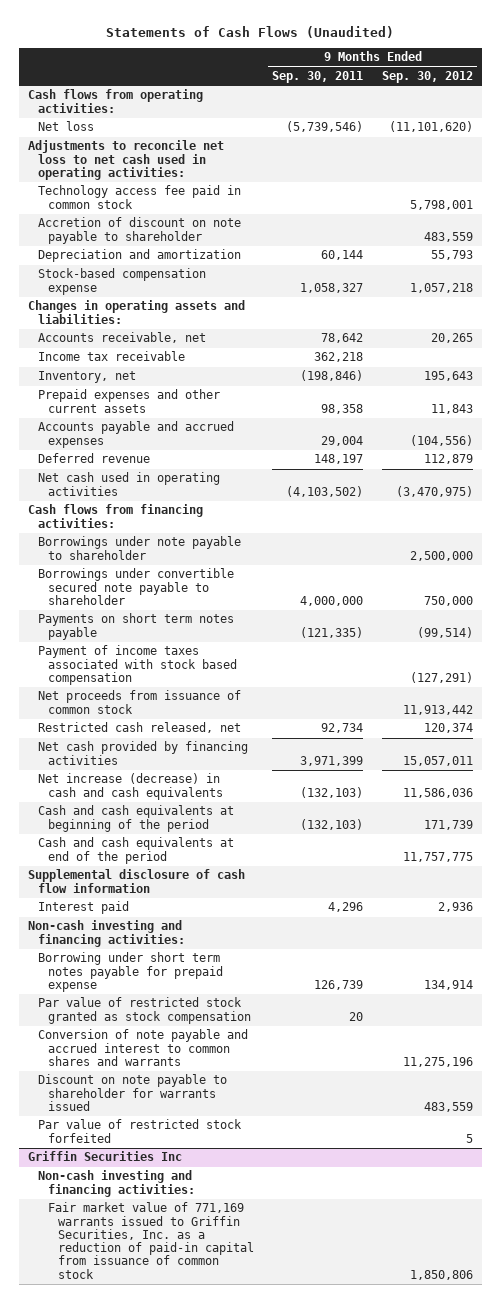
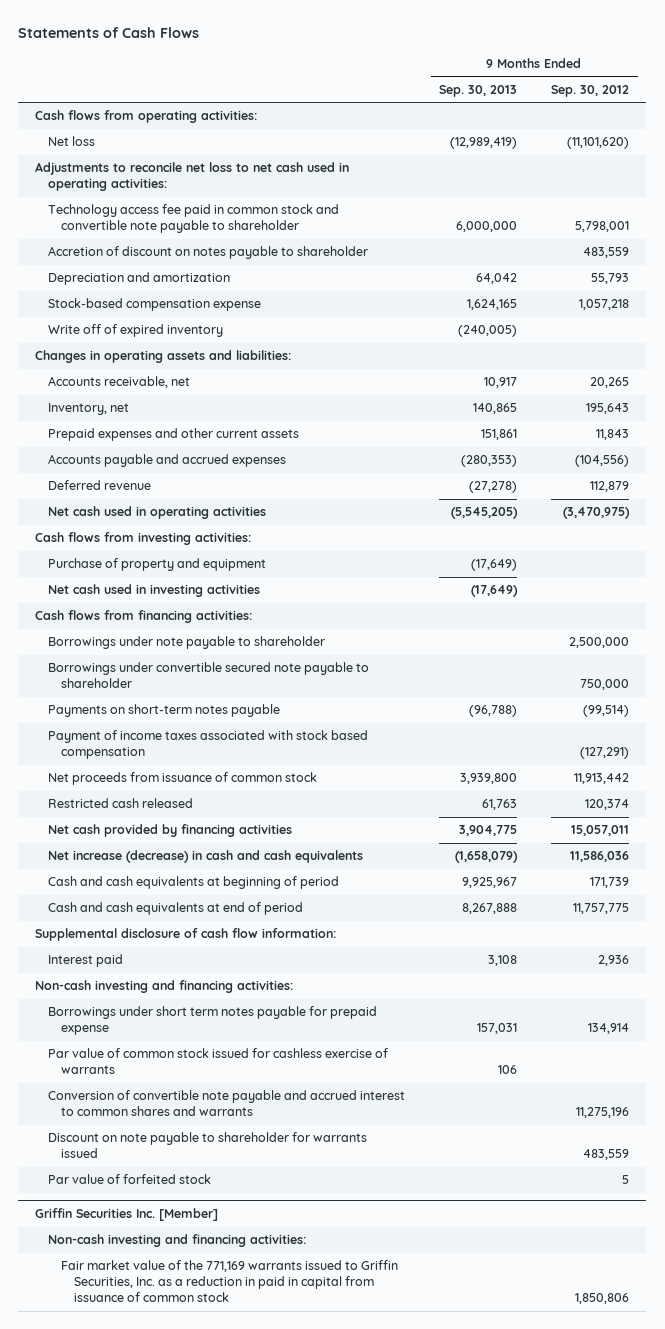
[106,25,395,38] Statements of Cash Flows (Unaudited) -> [18,26,200,38] Statements of Cash Flows
[272,70,364,83] Sep. 30, 2011 -> none
none -> [439,84,518,97] Sep. 30, 2013
[38,185,242,209] Technology access fee paid in common stock -> [48,204,340,234] Technology access fee paid in common stock and convertible note payable to shareholder
[38,217,242,244] Accretion of discount on note payable to shareholder -> [48,246,369,260] Accretion of discount on notes payable to shareholder
none -> [48,324,224,338] Write off of expired inventory
[38,351,186,362] Income tax receivable -> none
none -> [35,532,252,546] Cash flows from investing activities:
none -> [48,558,267,572] Purchase of property and equipment
none -> [48,584,261,598] Net cash used in investing activities
[38,613,235,640] Payments on short term notes payable -> [48,704,281,718] Payments on short-term notes payable
[38,722,242,734] Restricted cash released, net -> [48,798,194,809] Restricted cash released
[38,805,235,832] Cash and cash equivalents at beginning of the period -> [48,876,340,890] Cash and cash equivalents at beginning of period
[38,837,235,864] Cash and cash equivalents at end of the period -> [48,902,304,916] Cash and cash equivalents at end of period
[28,869,246,893] Supplemental disclosure of cash flow information -> [35,928,337,942] Supplemental disclosure of cash flow information:
[38,997,251,1024] Par value of restricted stock granted as stock compensation -> none
[38,952,223,992] Borrowing under short term notes payable for prepaid expense -> [48,1006,378,1036] Borrowings under short term notes payable for prepaid expense
none -> [48,1048,389,1075] Par value of common stock issued for cashless exercise of warrants
[38,1029,249,1066] Conversion of note payable and accrued interest to common shares and warrants -> [48,1090,406,1117] Conversion of convertible note payable and accrued interest to common shares and warrants
[38,1119,243,1143] Par value of restricted stock forfeited -> [48,1174,212,1185] Par value of forfeited stock
[28,1151,183,1162] Griffin Securities Inc -> [35,1208,219,1222] Griffin Securities Inc. [Member]
[47,1202,254,1279] Fair market value of 771,169 warrants issued to Griffin Securities, Inc. as a reduction of paid-in capital from issuance of common stock -> [60,1260,398,1303] Fair market value of the 771,169 warrants issued to Griffin Securities, Inc. as a reduction in paid in capital from issuance of common stock

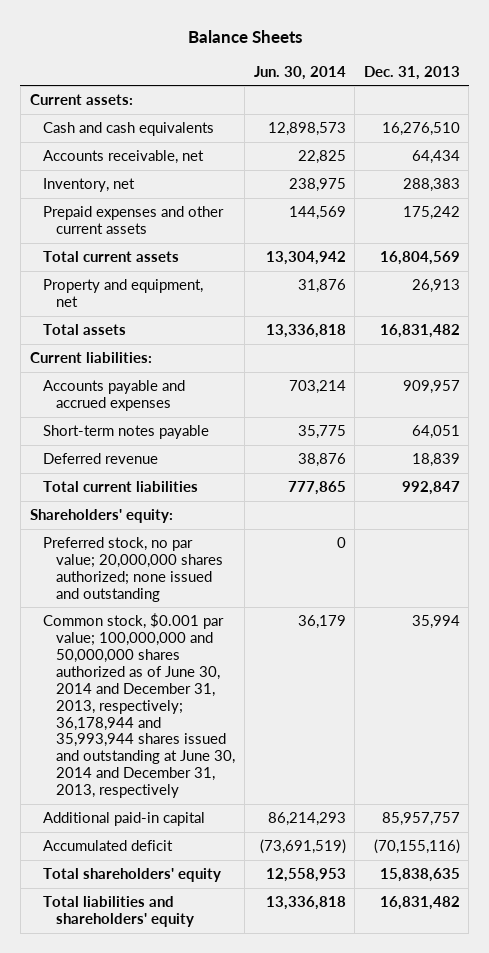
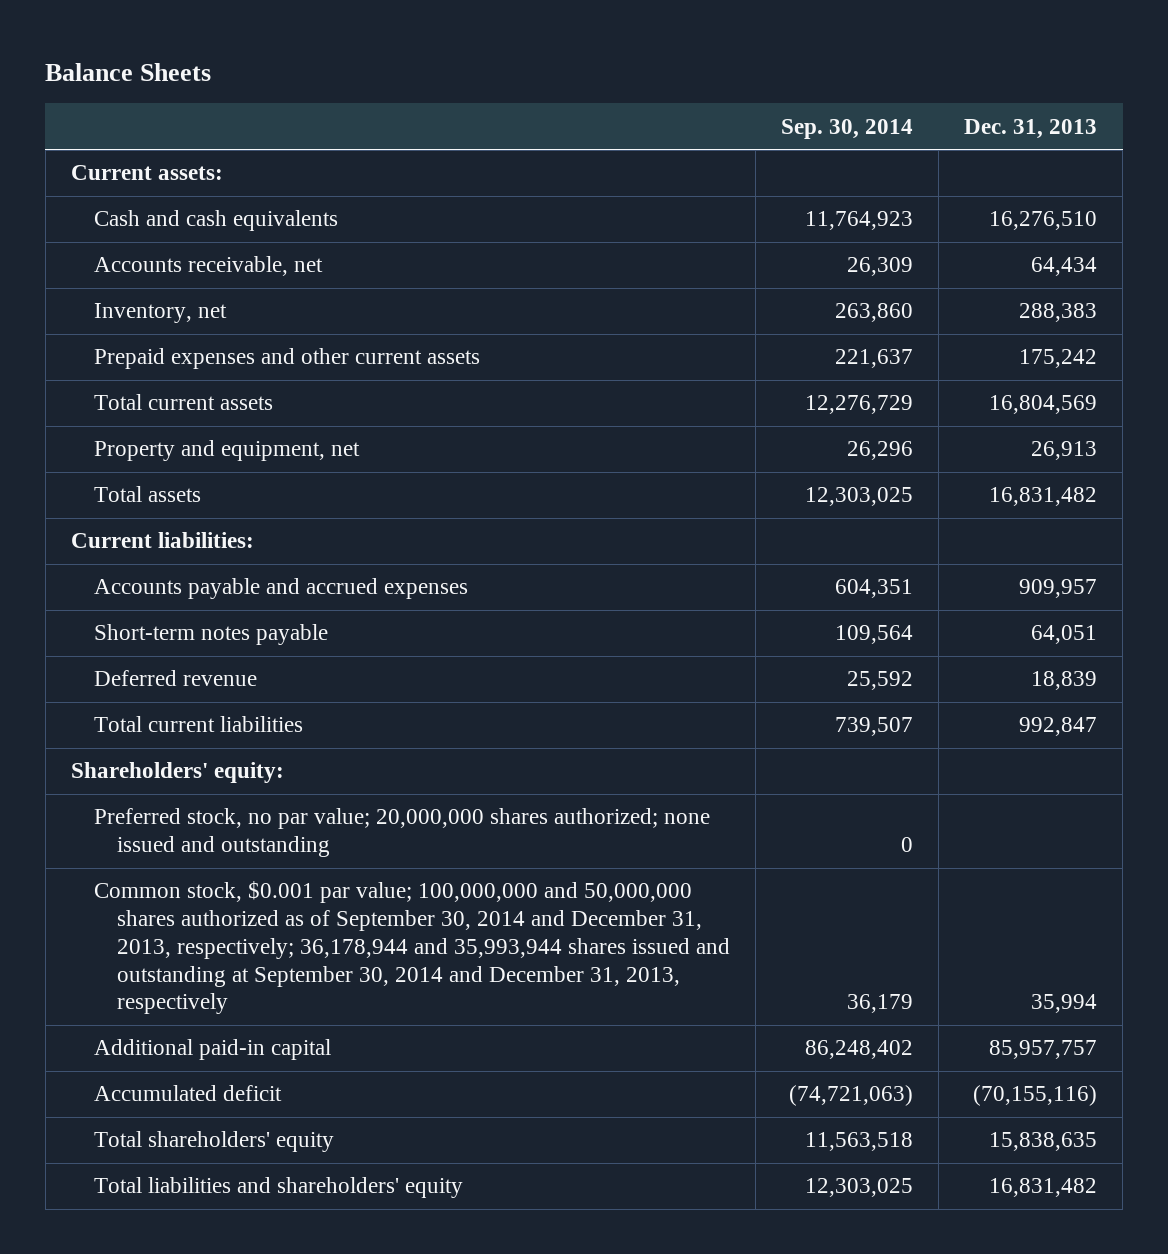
[253,65,346,80] Jun. 30, 2014 -> none
none -> [781,118,914,139] Sep. 30, 2014
[42,613,236,799] Common stock, $0.001 par value; 100,000,000 and 50,000,000 shares authorized as of June 30, 2014 and December 31, 2013, respectively; 36,178,944 and 35,993,944 shares issued and outstanding at June 30, 2014 and December 31, 2013, respectively -> [94,881,731,1015] Common stock, $0.001 par value; 100,000,000 and 50,000,000 shares authorized as of September 30, 2014 and December 31, 2013, respectively; 36,178,944 and 35,993,944 shares issued and outstanding at September 30, 2014 and December 31, 2013, respectively

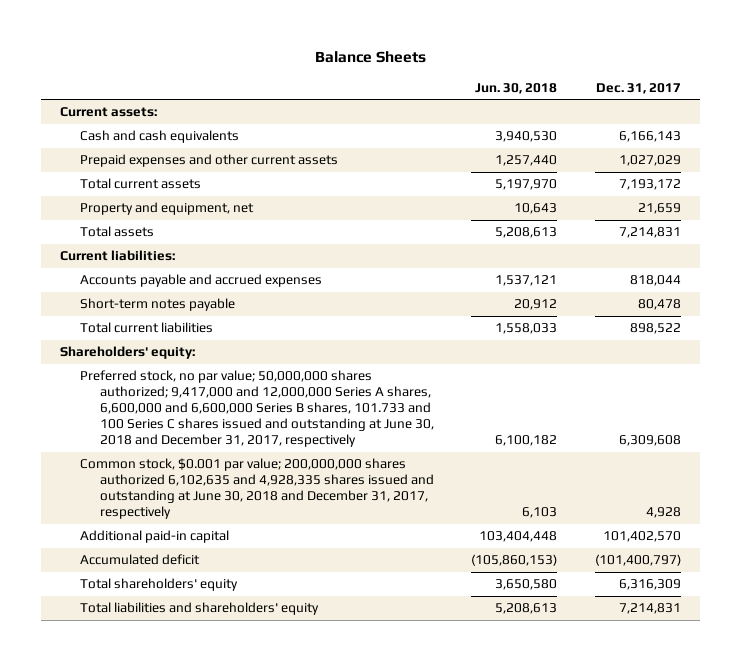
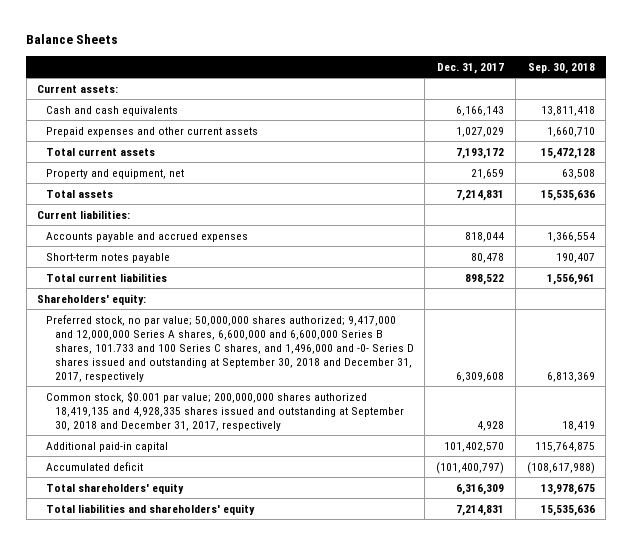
[475,83,558,95] Jun. 30, 2018 -> none
none -> [527,62,595,74] Sep. 30, 2018
[79,370,434,448] Preferred stock, no par value; 50,000,000 shares authorized; 9,417,000 and 12,000,000 Series A shares, 6,600,000 and 6,600,000 Series B shares, 101.733 and 100 Series C shares issued and outstanding at June 30, 2018 and December 31, 2017, respectively -> [45,314,414,382] Preferred stock, no par value; 50,000,000 shares authorized; 9,417,000 and 12,000,000 Series A shares, 6,600,000 and 6,600,000 Series B shares, 101.733 and 100 Series C shares, and 1,496,000 and -0- Series D shares issued and outstanding at September 30, 2018 and December 31, 2017, respectively
[79,458,434,520] Common stock, $0.001 par value; 200,000,000 shares authorized 6,102,635 and 4,928,335 shares issued and outstanding at June 30, 2018 and December 31, 2017, respectively -> [45,390,404,431] Common stock, $0.001 par value; 200,000,000 shares authorized 18,419,135 and 4,928,335 shares issued and outstanding at September 30, 2018 and December 31, 2017, respectively

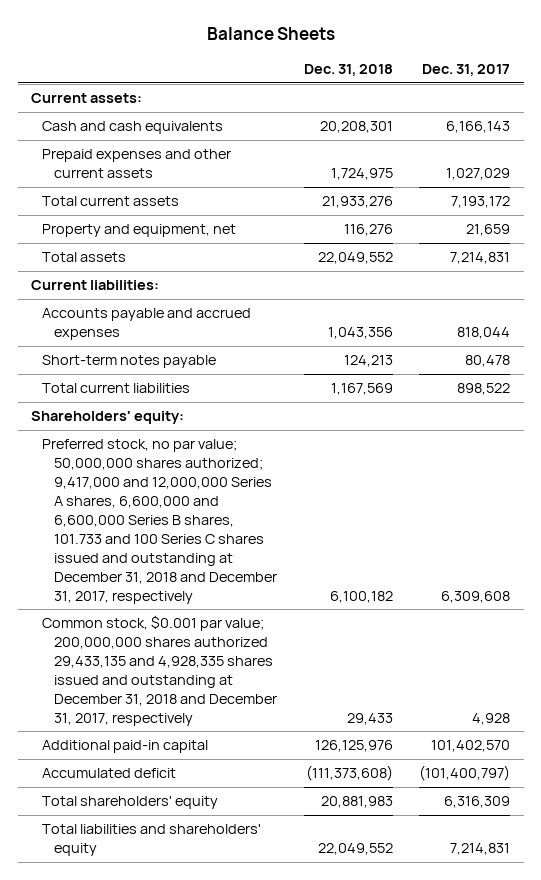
[527,62,595,74] Sep. 30, 2018 -> none
none -> [303,64,393,77] Dec. 31, 2018
[45,314,414,382] Preferred stock, no par value; 50,000,000 shares authorized; 9,417,000 and 12,000,000 Series A shares, 6,600,000 and 6,600,000 Series B shares, 101.733 and 100 Series C shares, and 1,496,000 and -0- Series D shares issued and outstanding at September 30, 2018 and December 31, 2017, respectively -> [42,439,277,604] Preferred stock, no par value; 50,000,000 shares authorized; 9,417,000 and 12,000,000 Series A shares, 6,600,000 and 6,600,000 Series B shares, 101.733 and 100 Series C shares issued and outstanding at December 31, 2018 and December 31, 2017, respectively
[45,390,404,431] Common stock, $0.001 par value; 200,000,000 shares authorized 18,419,135 and 4,928,335 shares issued and outstanding at September 30, 2018 and December 31, 2017, respectively -> [42,615,277,726] Common stock, $0.001 par value; 200,000,000 shares authorized 29,433,135 and 4,928,335 shares issued and outstanding at December 31, 2018 and December 31, 2017, respectively

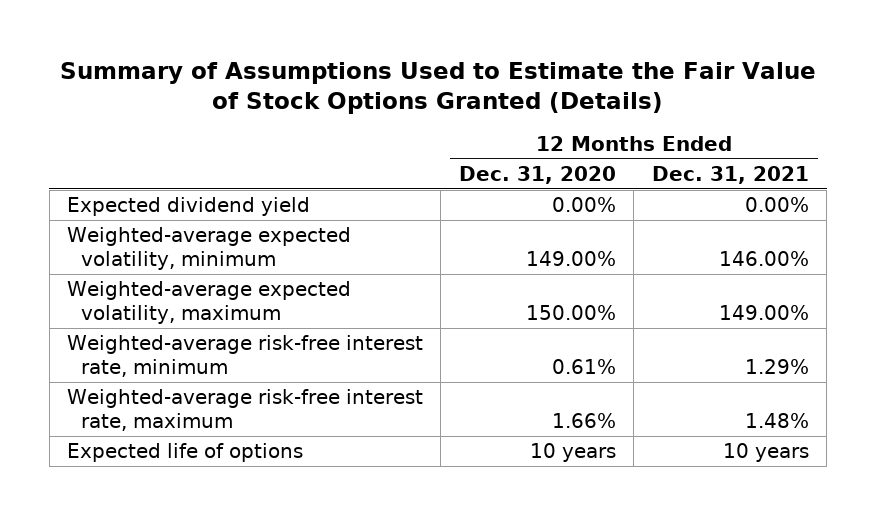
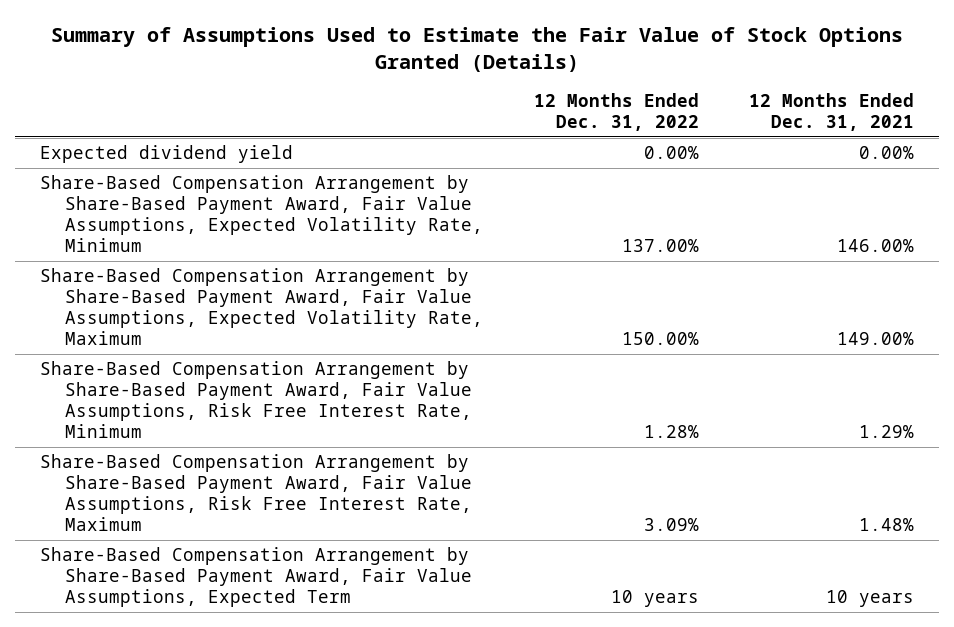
[458,166,616,185] Dec. 31, 2020 -> none
none -> [533,93,699,132] 12 Months Ended Dec. 31, 2022
[67,227,352,270] Weighted-average expected volatility, minimum -> [39,175,484,252] Share-Based Compensation Arrangement by Share-Based Payment Award, Fair Value Assumptions, Expected Volatility Rate, Minimum
[67,281,352,324] Weighted-average expected volatility, maximum -> [39,268,484,345] Share-Based Compensation Arrangement by Share-Based Payment Award, Fair Value Assumptions, Expected Volatility Rate, Maximum
[67,335,424,377] Weighted-average risk-free interest rate, minimum -> [39,361,473,438] Share-Based Compensation Arrangement by Share-Based Payment Award, Fair Value Assumptions, Risk Free Interest Rate, Minimum
[67,389,424,431] Weighted-average risk-free interest rate, maximum -> [39,454,473,531] Share-Based Compensation Arrangement by Share-Based Payment Award, Fair Value Assumptions, Risk Free Interest Rate, Maximum
[67,443,304,463] Expected life of options -> [39,547,473,607] Share-Based Compensation Arrangement by Share-Based Payment Award, Fair Value Assumptions, Expected Term

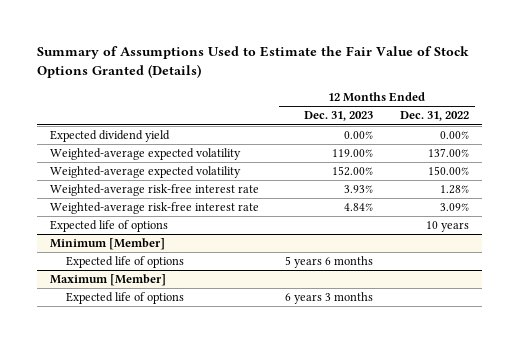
[748,93,914,132] 12 Months Ended Dec. 31, 2021 -> none
none -> [304,111,374,122] Dec. 31, 2023
[39,175,484,252] Share-Based Compensation Arrangement by Share-Based Payment Award, Fair Value Assumptions, Expected Volatility Rate, Minimum -> [50,148,242,161] Weighted-average expected volatility
[39,268,484,345] Share-Based Compensation Arrangement by Share-Based Payment Award, Fair Value Assumptions, Expected Volatility Rate, Maximum -> [50,166,242,179] Weighted-average expected volatility
[39,361,473,438] Share-Based Compensation Arrangement by Share-Based Payment Award, Fair Value Assumptions, Risk Free Interest Rate, Minimum -> [50,184,260,197] Weighted-average risk-free interest rate
[39,454,473,531] Share-Based Compensation Arrangement by Share-Based Payment Award, Fair Value Assumptions, Risk Free Interest Rate, Maximum -> [50,202,260,215] Weighted-average risk-free interest rate
[39,547,473,607] Share-Based Compensation Arrangement by Share-Based Payment Award, Fair Value Assumptions, Expected Term -> [50,220,169,233] Expected life of options
none -> [50,238,166,251] Minimum [Member]
none -> [65,256,184,269] Expected life of options
none -> [50,274,167,287] Maximum [Member]
none -> [65,292,184,305] Expected life of options

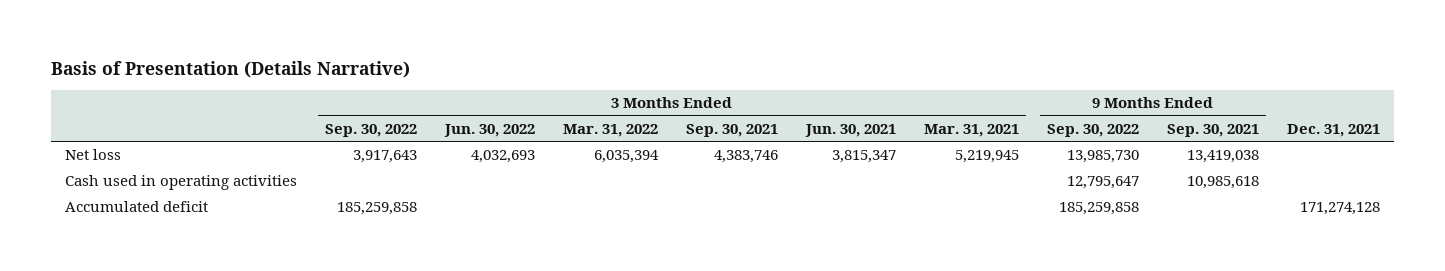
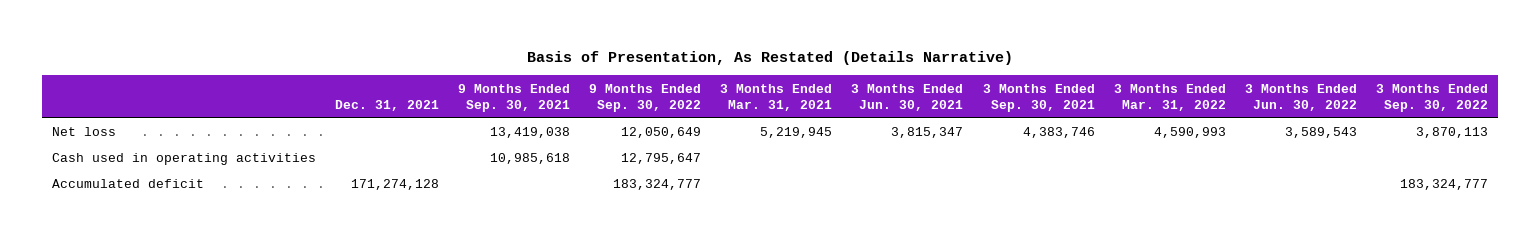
[51,60,411,78] Basis of Presentation (Details Narrative) -> [526,51,1013,66] Basis of Presentation, As Restated (Details Narrative)
[353,150,418,164] 3,917,643 -> [1416,127,1489,139] 3,870,113
[471,150,536,164] 4,032,693 -> [1284,127,1357,139] 3,589,543
[594,150,660,164] 6,035,394 -> [1153,127,1226,139] 4,590,993
[1067,150,1140,164] 13,985,730 -> [621,127,702,139] 12,050,649
[337,202,418,216] 185,259,858 -> [1400,179,1489,191] 183,324,777
[1059,202,1140,216] 185,259,858 -> [613,179,702,191] 183,324,777

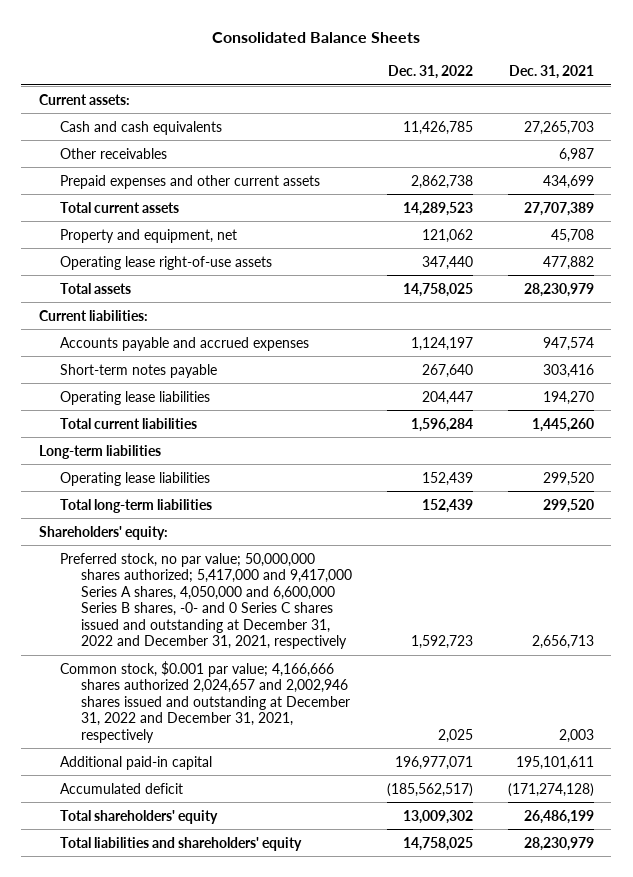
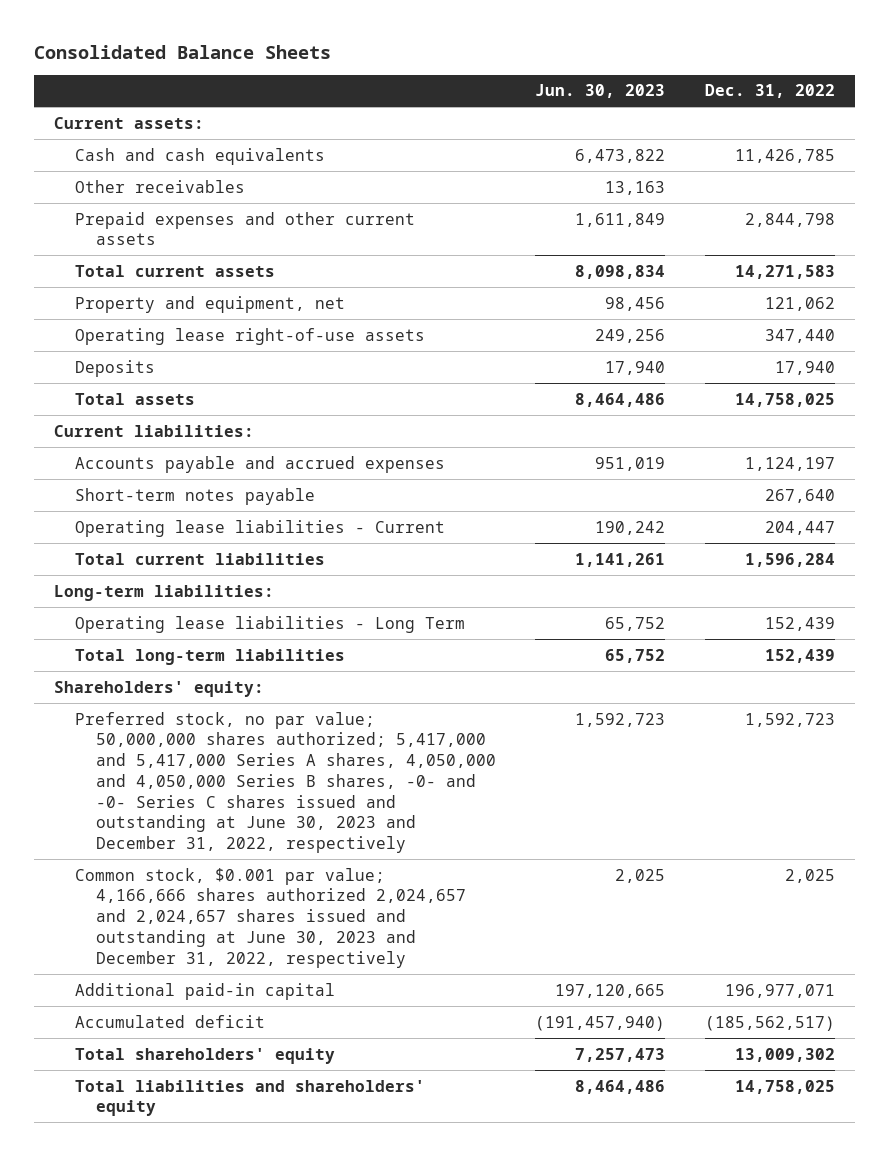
[508,65,594,80] Dec. 31, 2021 -> none
none -> [535,84,666,99] Jun. 30, 2023
[411,174,474,189] 2,862,738 -> [745,212,836,227] 2,844,798
[403,201,474,216] 14,289,523 -> [735,264,836,279] 14,271,583
none -> [74,359,155,377] Deposits
[60,390,211,405] Operating lease liabilities -> [74,519,445,537] Operating lease liabilities - Current
[38,444,161,459] Long-term liabilities -> [53,584,274,601] Long-term liabilities:
[60,471,211,486] Operating lease liabilities -> [74,615,465,633] Operating lease liabilities - Long Term
[60,552,353,650] Preferred stock, no par value; 50,000,000 shares authorized; 5,417,000 and 9,417,000 Series A shares, 4,050,000 and 6,600,000 Series B shares, -0- and 0 Series C shares issued and outstanding at December 31, 2022 and December 31, 2021, respectively -> [74,711,496,854] Preferred stock, no par value; 50,000,000 shares authorized; 5,417,000 and 5,417,000 Series A shares, 4,050,000 and 4,050,000 Series B shares, -0- and -0- Series C shares issued and outstanding at June 30, 2023 and December 31, 2022, respectively
[60,660,351,743] Common stock, $0.001 par value; 4,166,666 shares authorized 2,024,657 and 2,002,946 shares issued and outstanding at December 31, 2022 and December 31, 2021, respectively -> [74,867,466,968] Common stock, $0.001 par value; 4,166,666 shares authorized 2,024,657 and 2,024,657 shares issued and outstanding at June 30, 2023 and December 31, 2022, respectively

